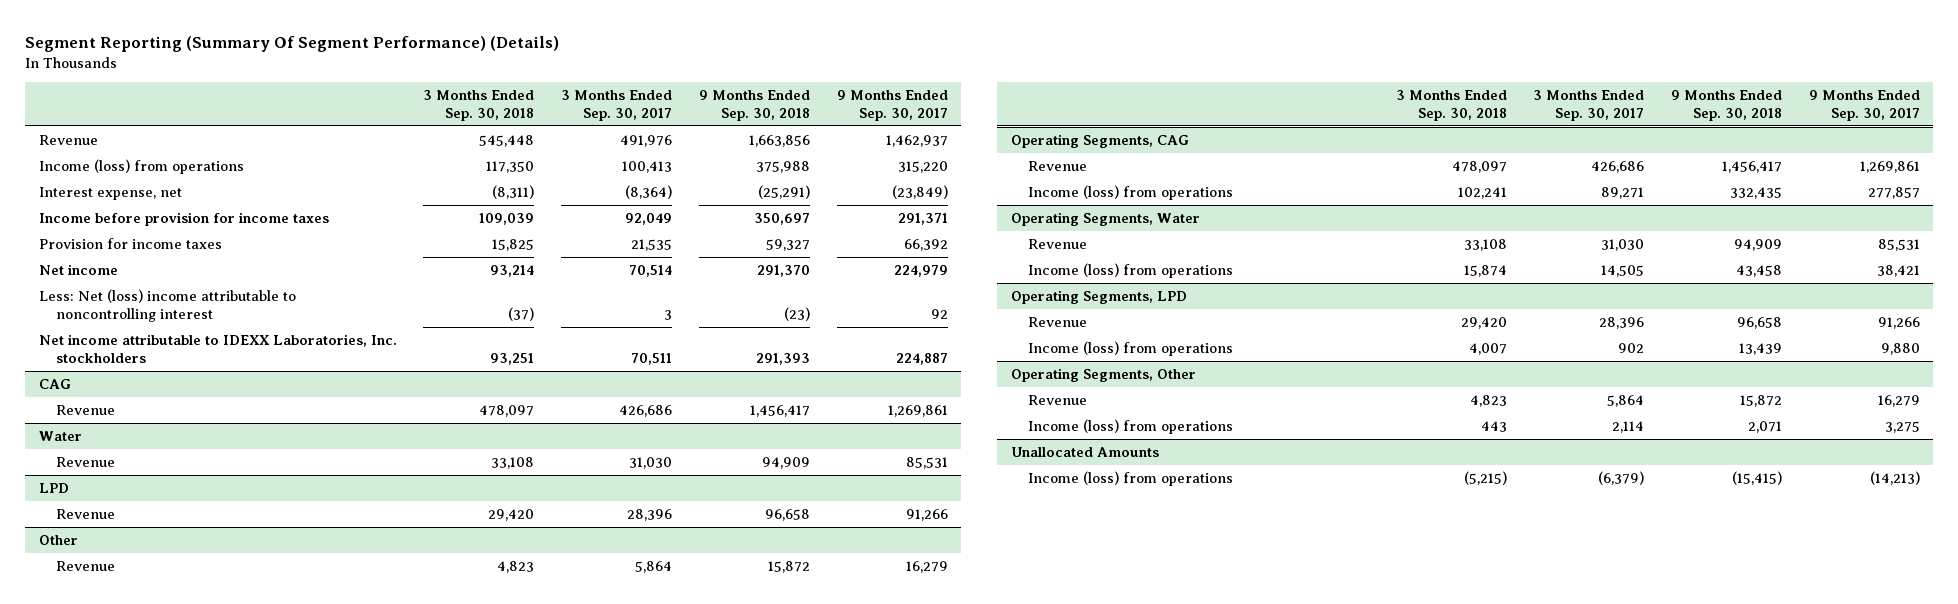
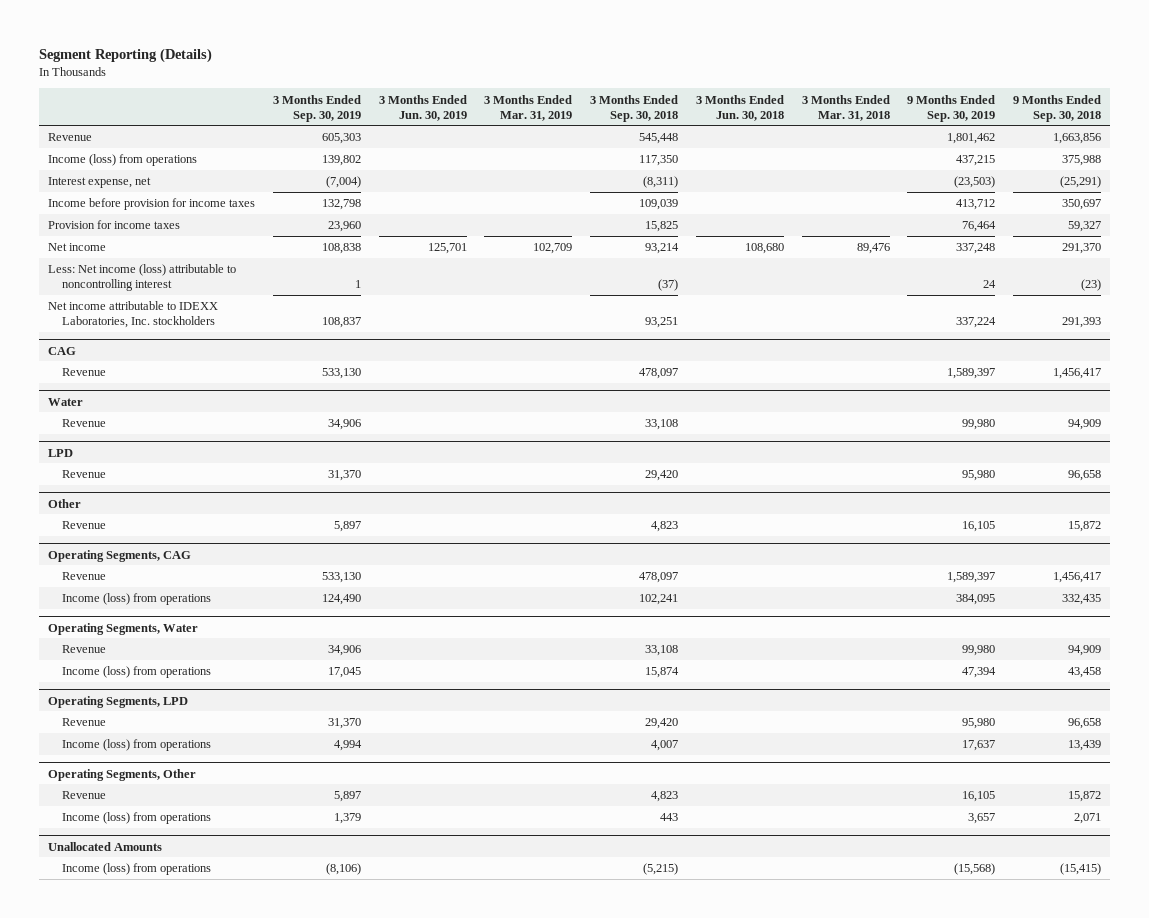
[25,35,560,52] Segment Reporting (Summary Of Segment Performance) (Details) -> [39,47,213,63] Segment Reporting (Details)
[561,90,673,121] 3 Months Ended Sep. 30, 2017 -> none
[836,90,948,121] 9 Months Ended Sep. 30, 2017 -> none
none -> [272,94,361,122] 3 Months Ended Sep. 30, 2019
none -> [378,94,467,121] 3 Months Ended Jun. 30, 2019
none -> [484,94,573,121] 3 Months Ended Mar. 31, 2019
none -> [695,94,784,121] 3 Months Ended Jun. 30, 2018
none -> [801,94,890,121] 3 Months Ended Mar. 31, 2018
none -> [907,94,996,122] 9 Months Ended Sep. 30, 2019
[38,288,296,322] Less: Net (loss) income attributable to noncontrolling interest -> [48,264,237,292] Less: Net income (loss) attributable to noncontrolling interest

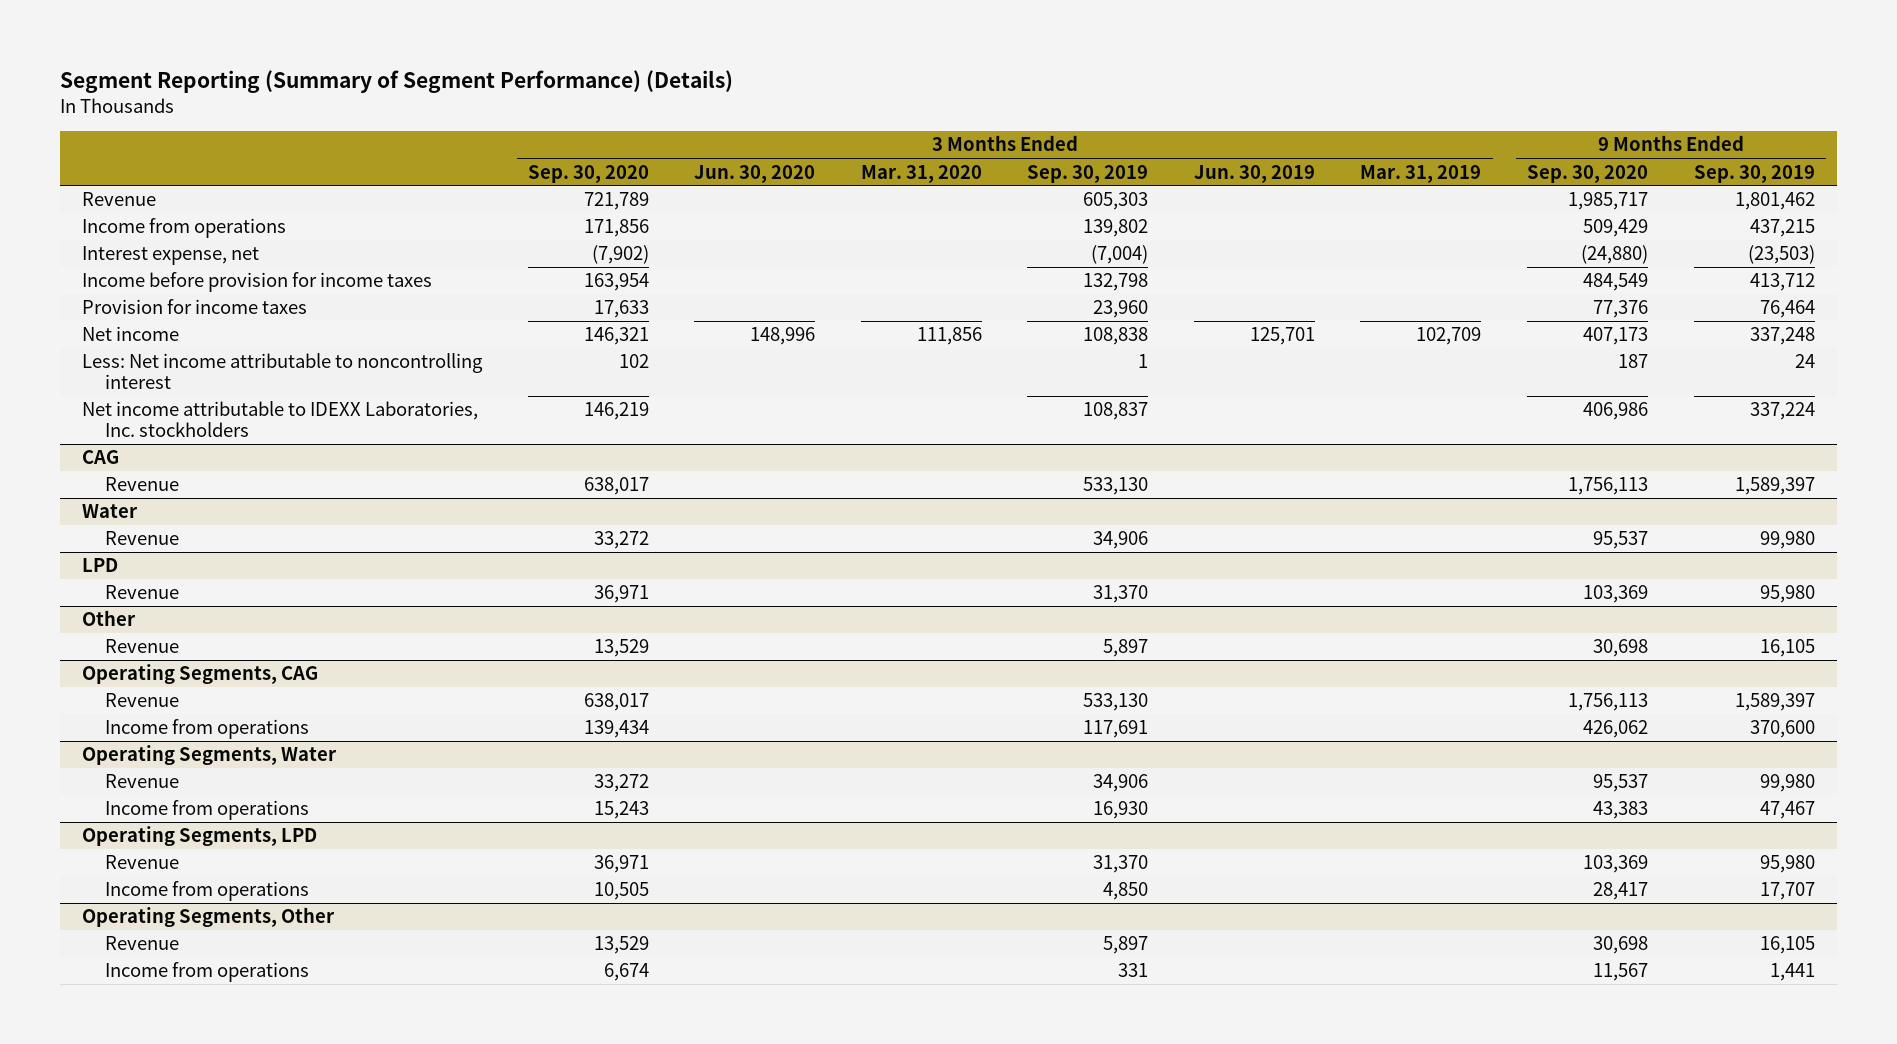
[39,47,213,63] Segment Reporting (Details) -> [59,70,733,94] Segment Reporting (Summary of Segment Performance) (Details)
[590,94,679,122] 3 Months Ended Sep. 30, 2018 -> none
[695,94,784,121] 3 Months Ended Jun. 30, 2018 -> none
[801,94,890,121] 3 Months Ended Mar. 31, 2018 -> none
[1013,94,1102,122] 9 Months Ended Sep. 30, 2018 -> none
none -> [527,164,649,183] Sep. 30, 2020
none -> [694,164,816,183] Jun. 30, 2020
none -> [860,164,982,183] Mar. 31, 2020
none -> [1526,164,1648,183] Sep. 30, 2020
[48,154,198,167] Income (loss) from operations -> [82,218,287,239] Income from operations
[48,264,237,292] Less: Net income (loss) attributable to noncontrolling interest -> [82,353,484,390] Less: Net income attributable to noncontrolling interest
[61,593,211,606] Income (loss) from operations -> [105,719,310,740] Income from operations
[321,594,361,606] 124,490 -> [1083,720,1149,739] 117,691
[956,594,996,606] 384,095 -> [1749,720,1815,739] 370,600
[61,666,211,679] Income (loss) from operations -> [105,800,310,821] Income from operations
[327,667,361,679] 17,045 -> [1093,801,1149,820] 16,930
[962,667,997,679] 47,394 -> [1759,801,1815,820] 47,467
[61,739,211,752] Income (loss) from operations -> [105,881,310,902] Income from operations
[333,740,362,752] 4,994 -> [1103,882,1149,901] 4,850
[962,740,996,752] 17,637 -> [1759,882,1815,901] 17,707
[48,841,163,851] Unallocated Amounts -> none
[61,863,211,876] Income (loss) from operations -> none
[61,812,211,825] Income (loss) from operations -> [105,962,310,983] Income from operations
[333,813,361,825] 1,379 -> [1118,963,1149,978] 331
[968,813,996,825] 3,657 -> [1769,963,1815,982] 1,441

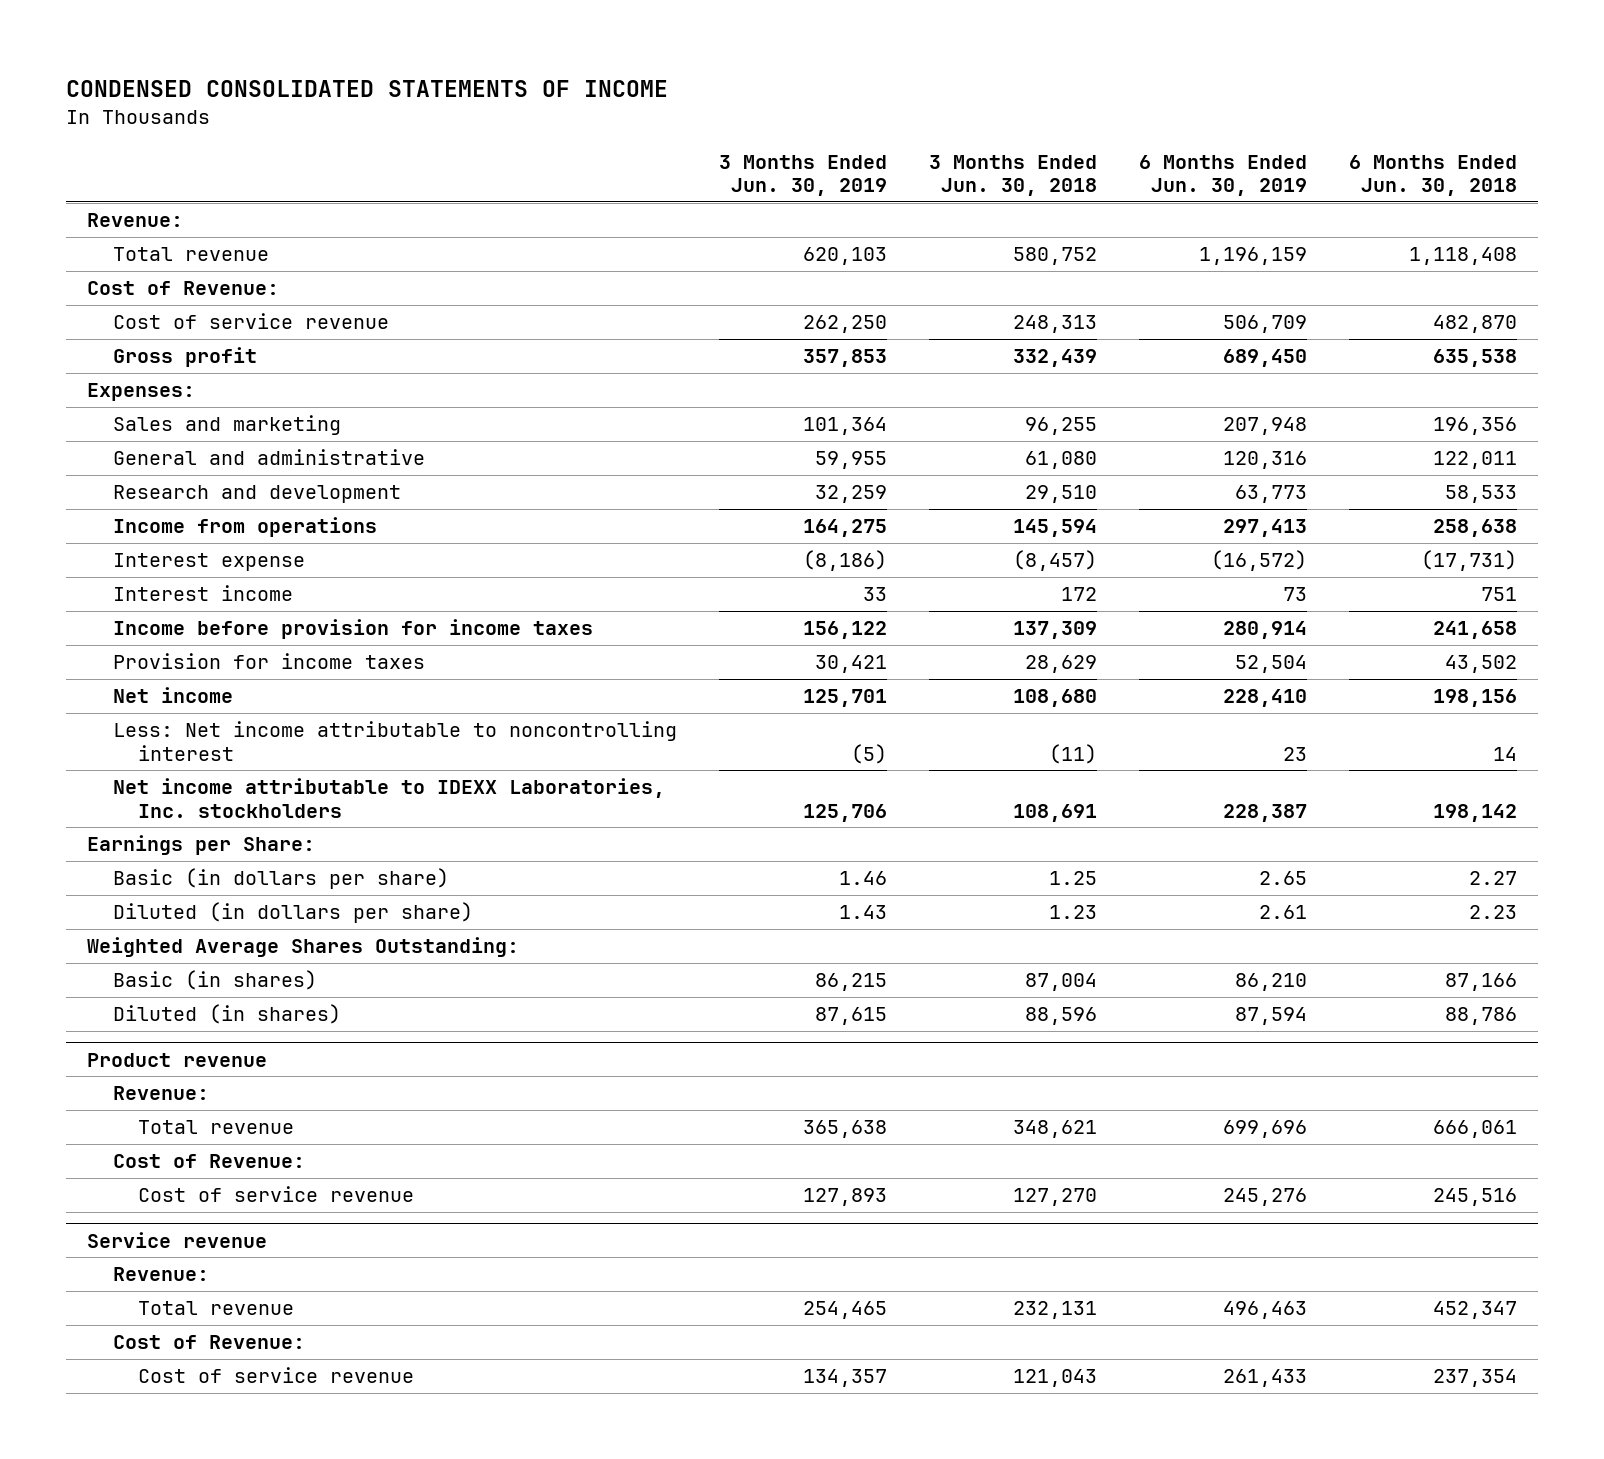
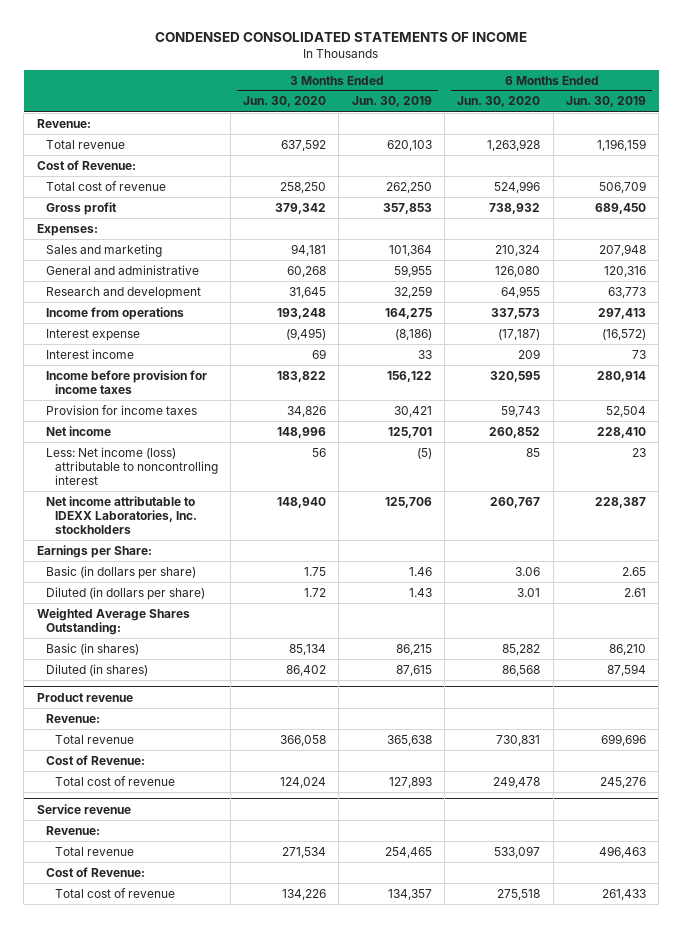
[928,154,1097,197] 3 Months Ended Jun. 30, 2018 -> none
[1348,154,1517,197] 6 Months Ended Jun. 30, 2018 -> none
none -> [243,96,327,108] Jun. 30, 2020
none -> [457,96,541,108] Jun. 30, 2020
[112,313,389,330] Cost of service revenue -> [45,180,166,191] Total cost of revenue
[112,721,677,761] Less: Net income attributable to noncontrolling interest -> [45,446,218,485] Less: Net income (loss) attributable to noncontrolling interest
[138,1186,415,1203] Cost of service revenue -> [54,775,175,786] Total cost of revenue
[138,1367,415,1384] Cost of service revenue -> [54,887,175,898] Total cost of revenue

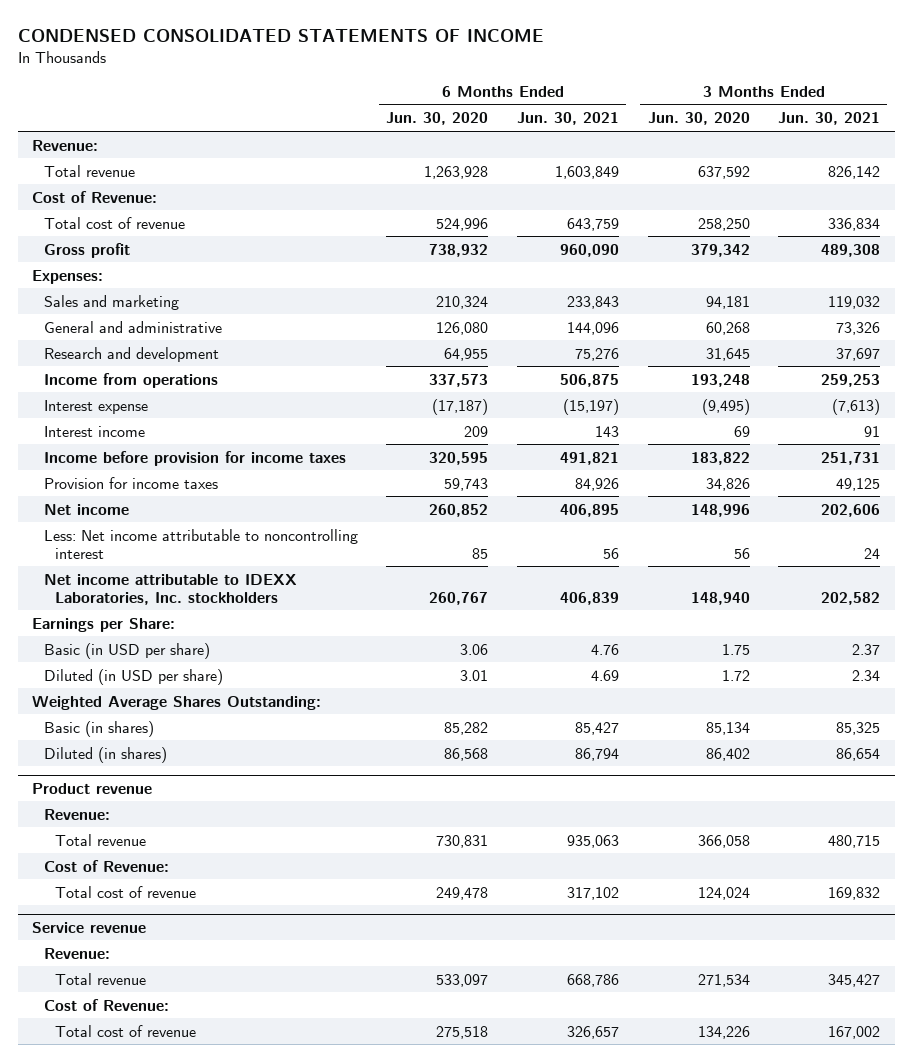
[351,96,432,108] Jun. 30, 2019 -> none
[565,96,646,108] Jun. 30, 2019 -> none
none -> [517,112,620,126] Jun. 30, 2021
none -> [778,112,881,126] Jun. 30, 2021
[45,446,218,485] Less: Net income (loss) attributable to noncontrolling interest -> [43,528,358,559] Less: Net income attributable to noncontrolling interest
[45,565,196,579] Basic (in dollars per share) -> [43,642,210,659] Basic (in USD per share)
[45,586,205,600] Diluted (in dollars per share) -> [43,668,223,685] Diluted (in USD per share)

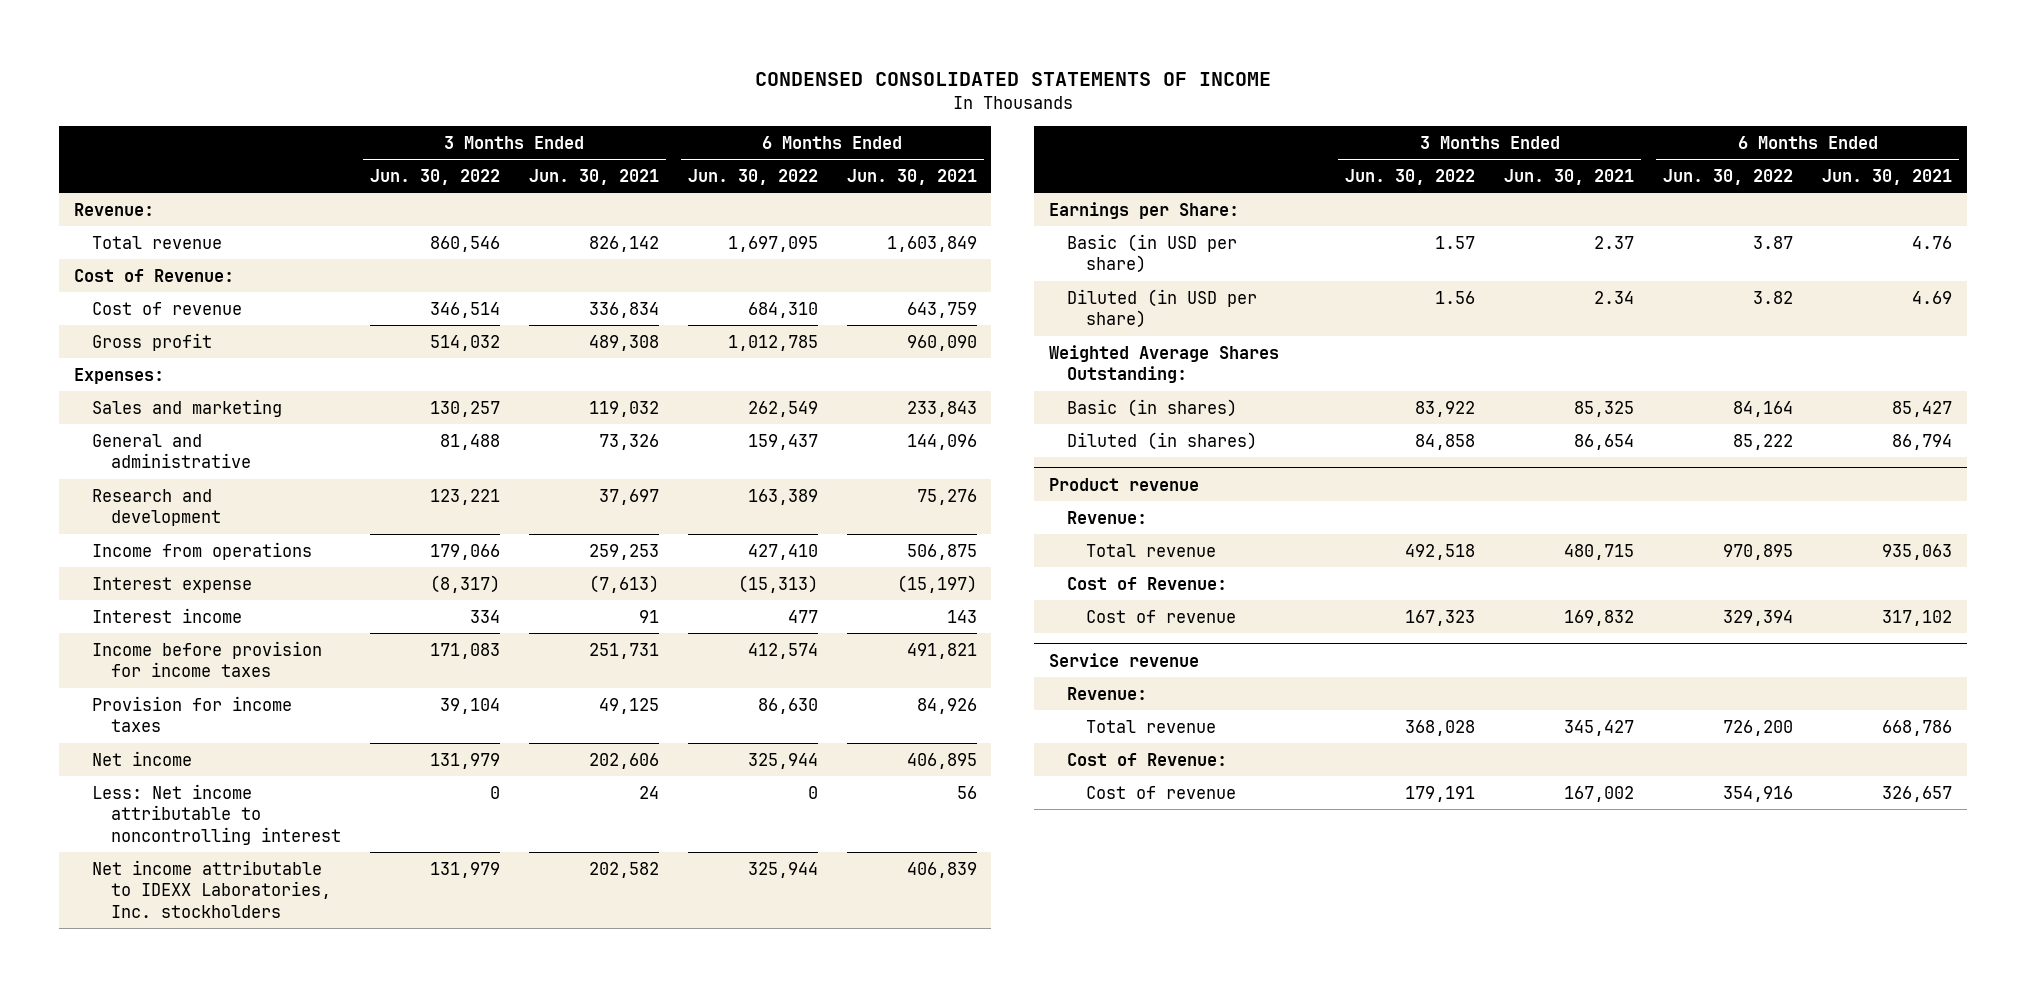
[386,112,489,126] Jun. 30, 2020 -> none
[647,112,750,126] Jun. 30, 2020 -> none
none -> [369,169,500,186] Jun. 30, 2022
none -> [687,169,818,186] Jun. 30, 2022
[43,216,185,229] Total cost of revenue -> [92,301,243,315] Cost of revenue
[55,885,197,898] Total cost of revenue -> [1086,609,1237,623] Cost of revenue
[55,1024,197,1037] Total cost of revenue -> [1086,785,1237,799] Cost of revenue

